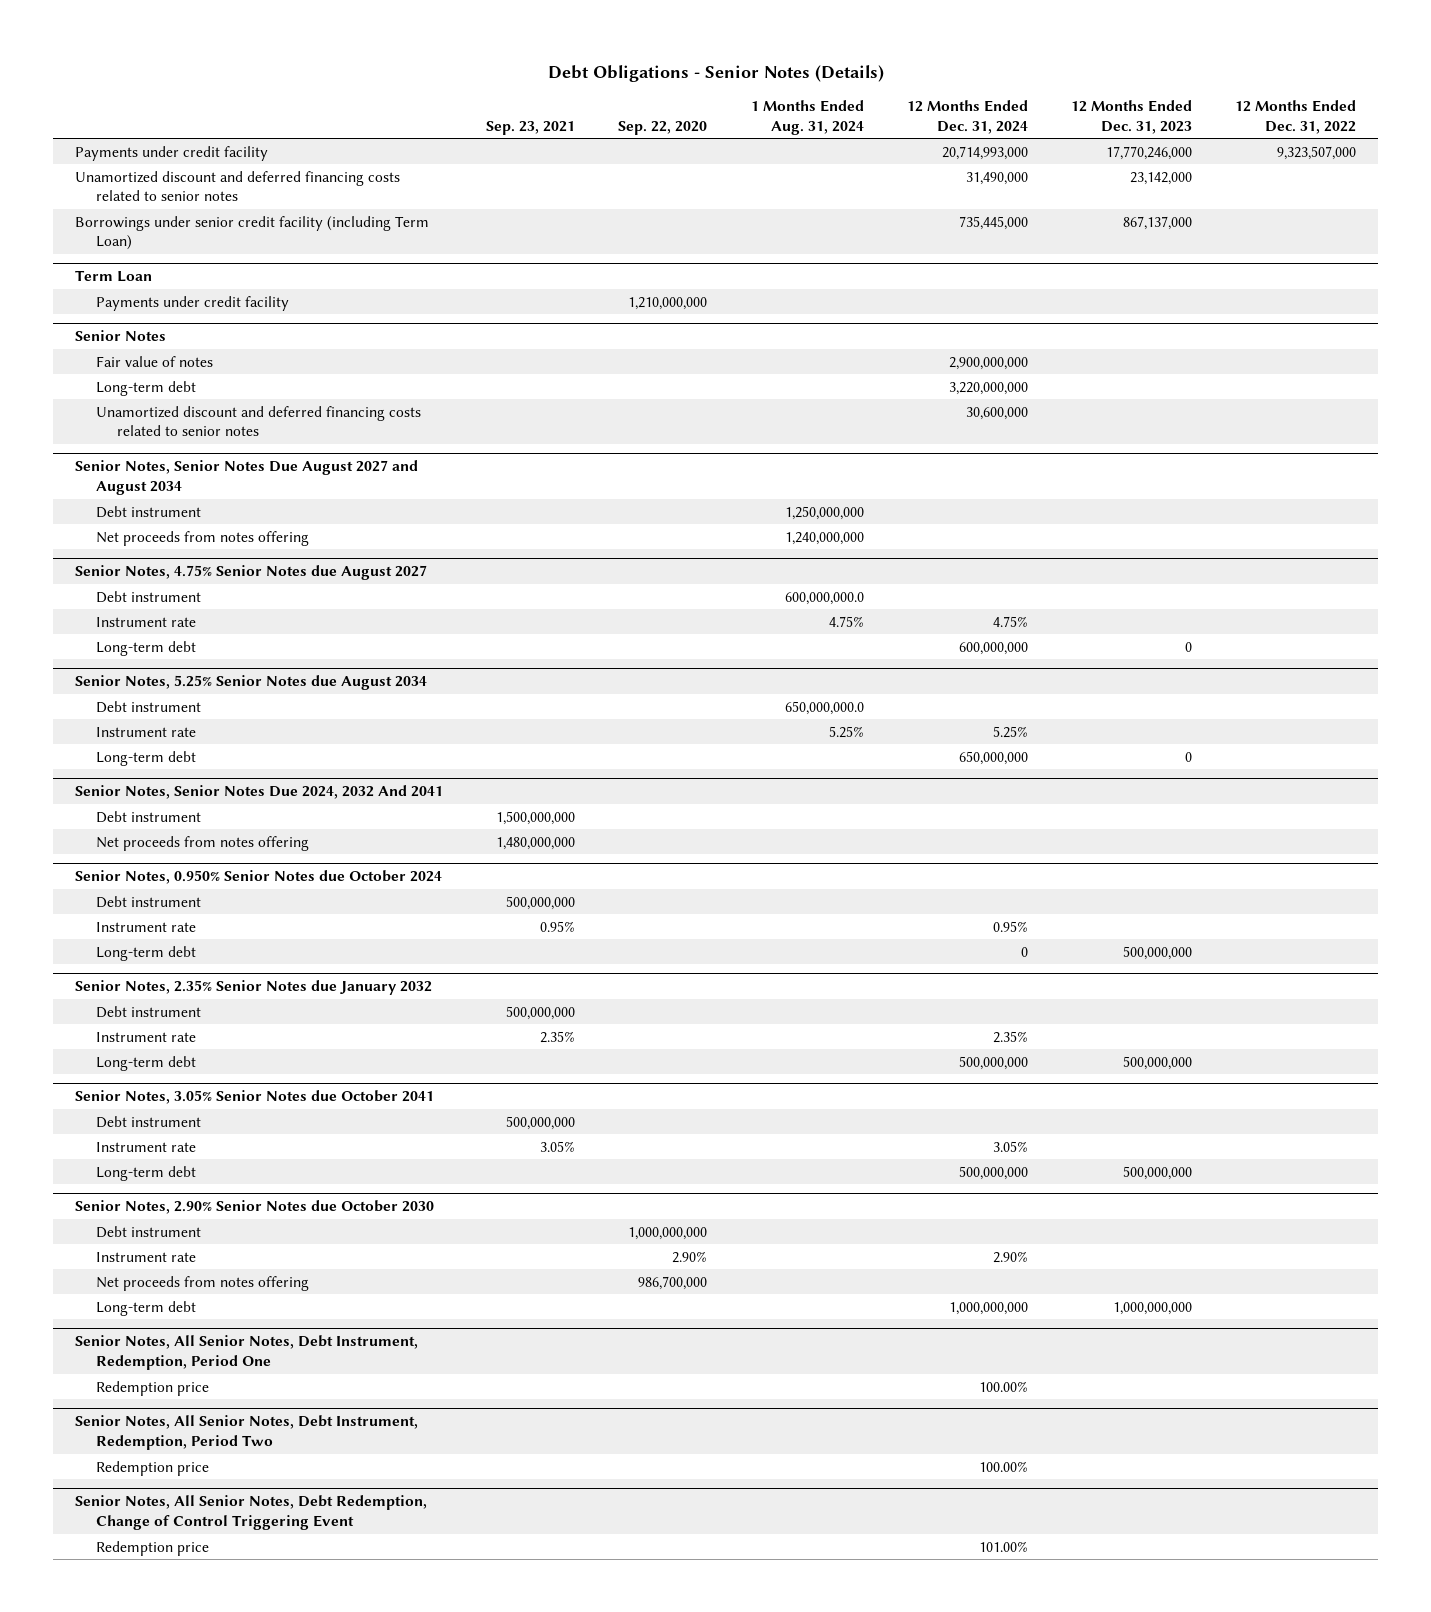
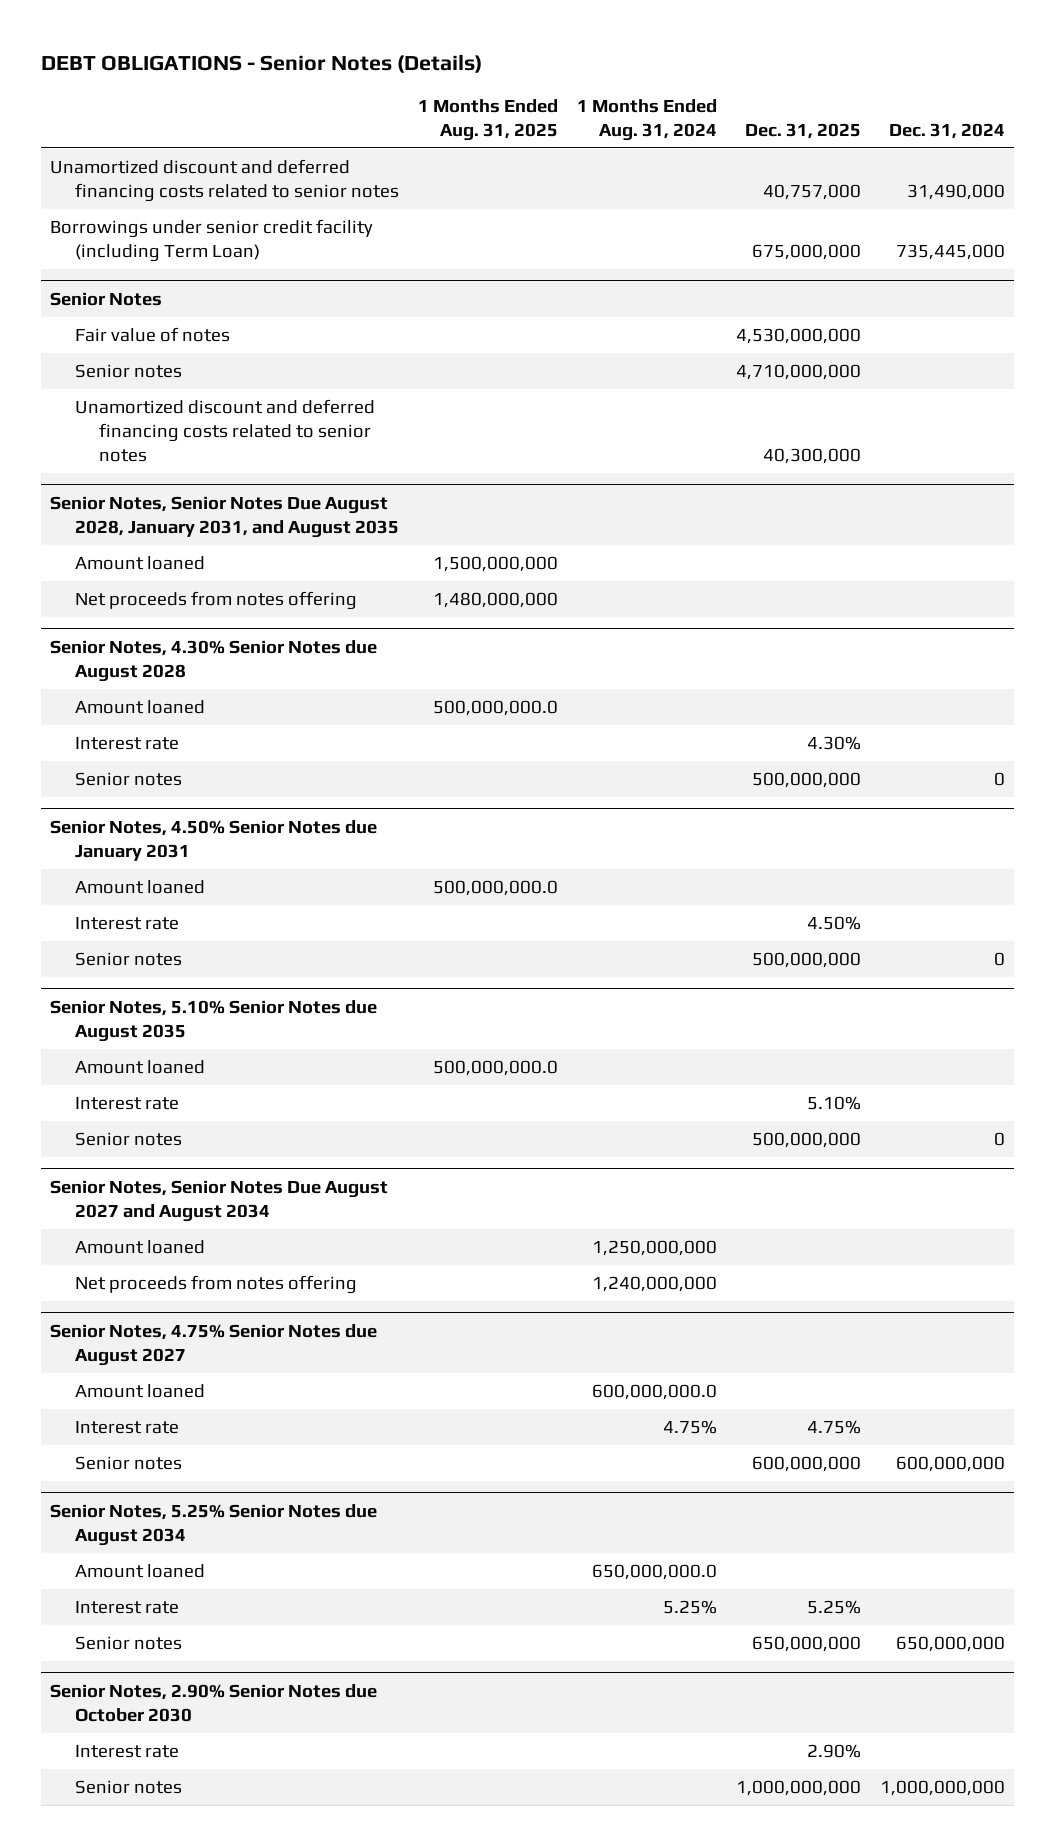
[547,64,884,82] Debt Obligations - Senior Notes (Details) -> [40,53,482,73] DEBT OBLIGATIONS - Senior Notes (Details)
[486,120,576,135] Sep. 23, 2021 -> none
[618,120,708,135] Sep. 22, 2020 -> none
[906,99,1028,134] 12 Months Ended Dec. 31, 2024 -> none
[1071,99,1193,134] 12 Months Ended Dec. 31, 2023 -> none
[1235,99,1357,134] 12 Months Ended Dec. 31, 2022 -> none
none -> [417,99,558,142] 1 Months Ended Aug. 31, 2025
none -> [744,123,861,140] Dec. 31, 2025
none -> [888,123,1005,140] Dec. 31, 2024
[74,145,268,161] Payments under credit facility -> none
[74,270,152,283] Term Loan -> none
[96,295,290,311] Payments under credit facility -> none
[96,380,197,396] Long-term debt -> [74,363,182,378] Senior notes
none -> [50,495,399,538] Senior Notes, Senior Notes Due August 2028, January 2031, and August 2035
none -> [74,555,205,570] Amount loaned
none -> [74,590,357,610] Net proceeds from notes offering
none -> [50,639,378,682] Senior Notes, 4.30% Senior Notes due August 2028
none -> [74,699,205,714] Amount loaned
none -> [74,736,179,750] Interest rate
none -> [74,771,182,786] Senior notes
none -> [50,819,378,861] Senior Notes, 4.50% Senior Notes due January 2031
none -> [74,879,205,894] Amount loaned
none -> [74,916,179,930] Interest rate
none -> [74,951,182,966] Senior notes
none -> [50,999,378,1042] Senior Notes, 5.10% Senior Notes due August 2035
none -> [74,1059,205,1074] Amount loaned
none -> [74,1096,179,1110] Interest rate
none -> [74,1131,182,1146] Senior notes
[96,505,202,518] Debt instrument -> [74,1239,205,1254] Amount loaned
[96,590,202,603] Debt instrument -> [74,1383,205,1398] Amount loaned
[96,616,197,627] Instrument rate -> [74,1420,179,1434] Interest rate
[96,640,197,656] Long-term debt -> [74,1455,182,1470] Senior notes
[74,785,443,800] Senior Notes, Senior Notes Due 2024, 2032 And 2041 -> none
[96,810,202,823] Debt instrument -> none
[96,835,310,851] Net proceeds from notes offering -> none
[74,870,442,885] Senior Notes, 0.950% Senior Notes due October 2024 -> none
[96,895,202,908] Debt instrument -> none
[96,921,197,932] Instrument rate -> none
[96,945,197,961] Long-term debt -> none
[74,980,432,996] Senior Notes, 2.35% Senior Notes due January 2032 -> none
[96,1005,202,1018] Debt instrument -> none
[96,1031,197,1042] Instrument rate -> none
[96,1055,197,1071] Long-term debt -> none
[74,1090,434,1105] Senior Notes, 3.05% Senior Notes due October 2041 -> none
[96,1115,202,1128] Debt instrument -> none
[96,1141,197,1152] Instrument rate -> none
[96,1165,197,1181] Long-term debt -> none
[96,700,202,713] Debt instrument -> [74,1563,205,1578] Amount loaned
[96,726,197,737] Instrument rate -> [74,1600,179,1614] Interest rate
[96,750,197,766] Long-term debt -> [74,1635,182,1650] Senior notes
[96,1225,202,1238] Debt instrument -> none
[96,1275,310,1291] Net proceeds from notes offering -> none
[74,1335,418,1371] Senior Notes, All Senior Notes, Debt Instrument, Redemption, Period One -> none
[96,1380,210,1396] Redemption price -> none
[74,1415,418,1451] Senior Notes, All Senior Notes, Debt Instrument, Redemption, Period Two -> none
[96,1460,210,1476] Redemption price -> none
[74,1495,427,1531] Senior Notes, All Senior Notes, Debt Redemption, Change of Control Triggering Event -> none
[96,1540,210,1556] Redemption price -> none
[96,1251,197,1262] Instrument rate -> [74,1744,179,1758] Interest rate
[96,1300,197,1316] Long-term debt -> [74,1779,182,1794] Senior notes

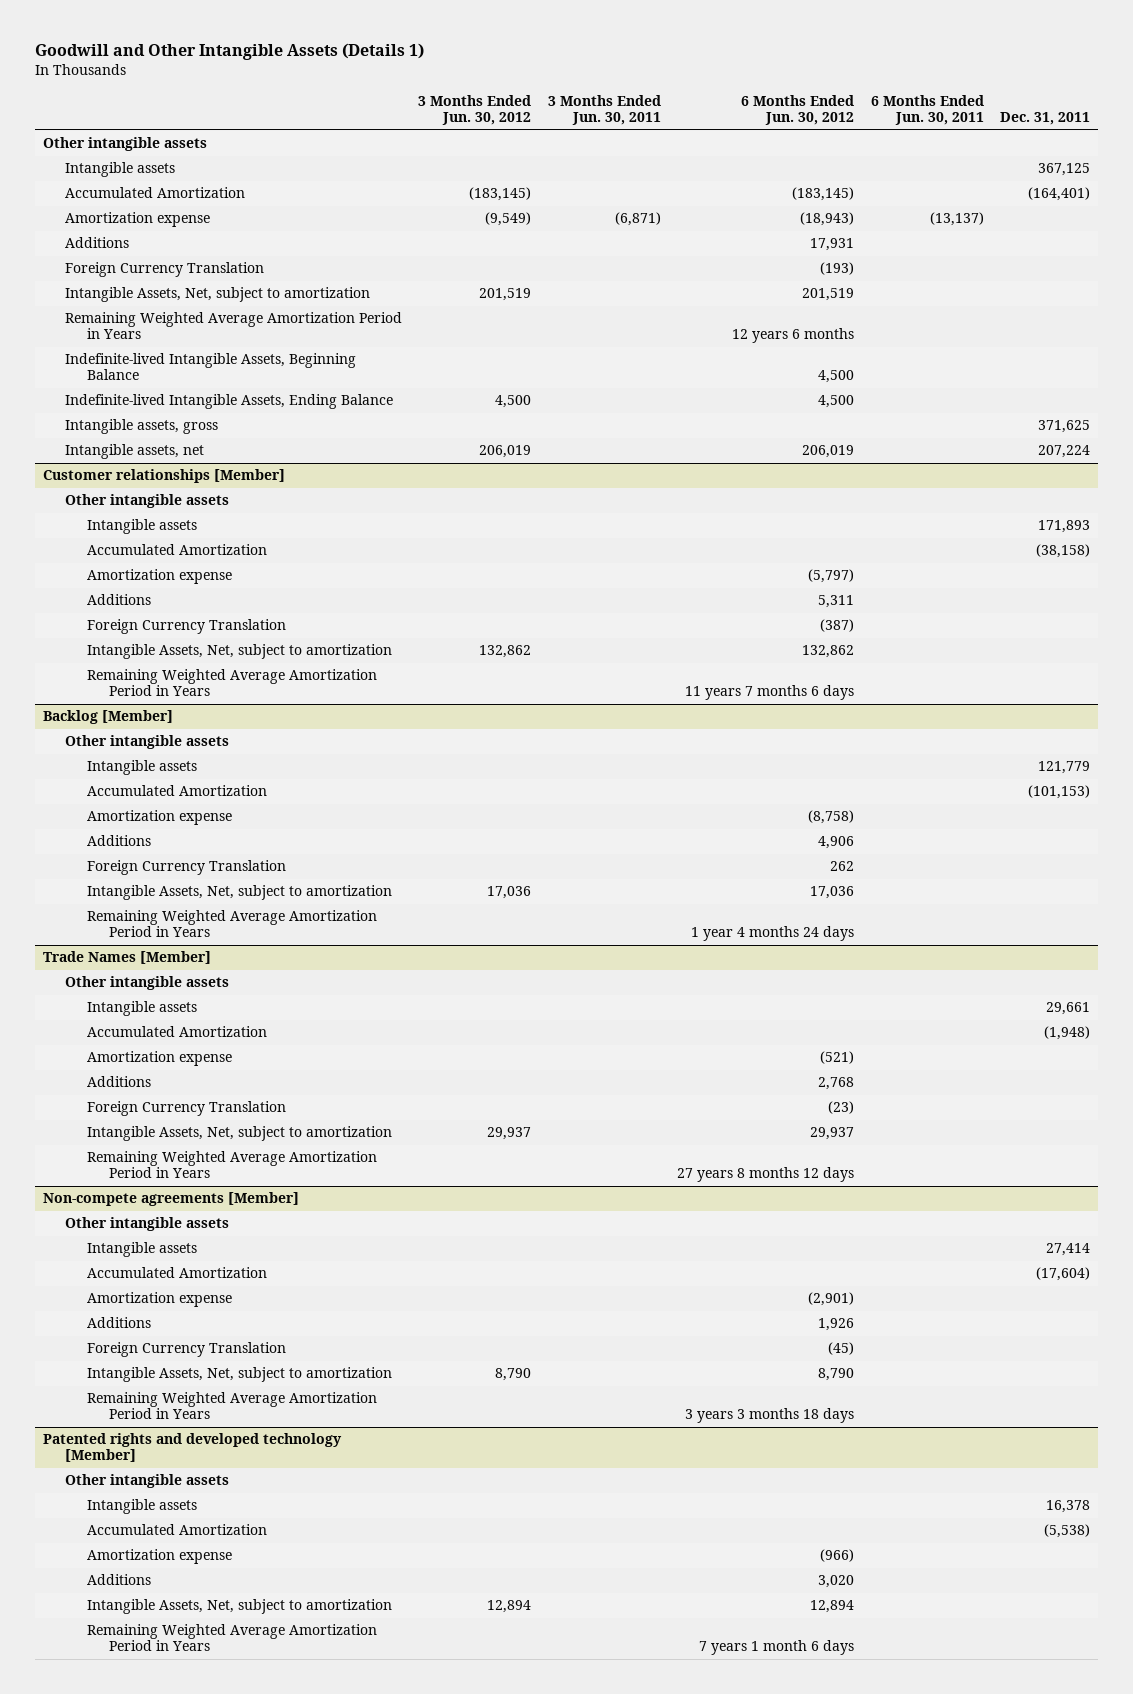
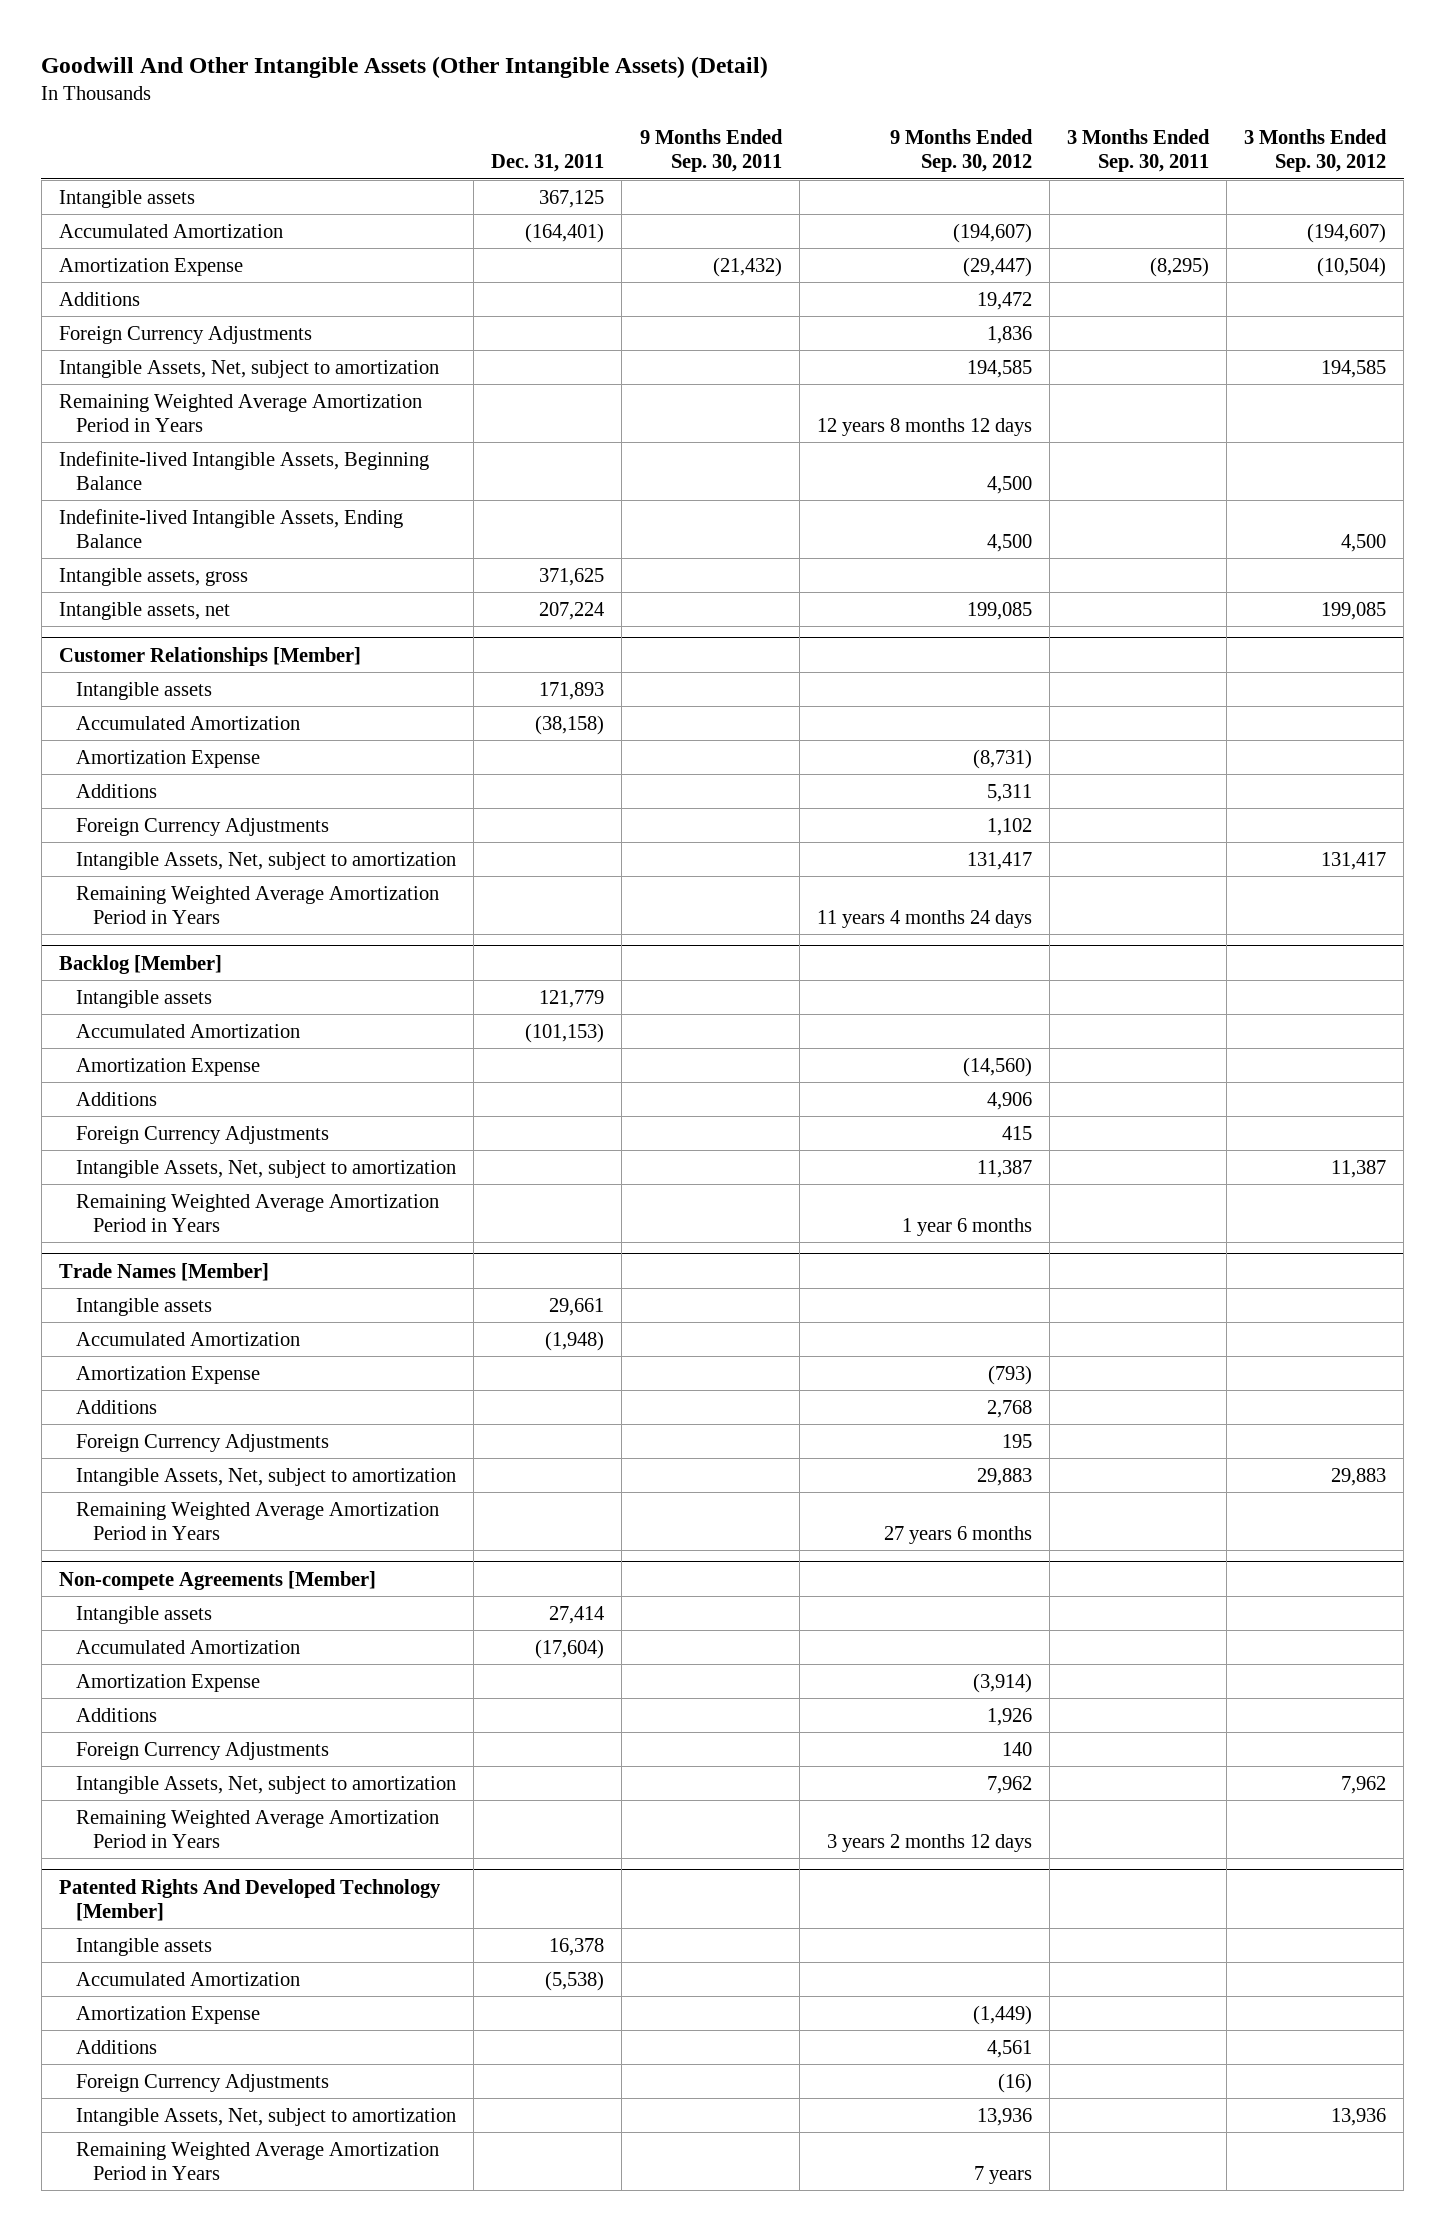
[34,43,424,61] Goodwill and Other Intangible Assets (Details 1) -> [41,55,769,78] Goodwill And Other Intangible Assets (Other Intangible Assets) (Detail)
[418,95,532,126] 3 Months Ended Jun. 30, 2012 -> none
[547,95,661,126] 3 Months Ended Jun. 30, 2011 -> none
[741,95,855,126] 6 Months Ended Jun. 30, 2012 -> none
[870,95,984,126] 6 Months Ended Jun. 30, 2011 -> none
none -> [639,129,783,173] 9 Months Ended Sep. 30, 2011
none -> [889,129,1033,173] 9 Months Ended Sep. 30, 2012
none -> [1067,129,1211,173] 3 Months Ended Sep. 30, 2011
none -> [1244,129,1388,173] 3 Months Ended Sep. 30, 2012
[43,137,208,152] Other intangible assets -> none
[65,212,211,228] Amortization expense -> [58,257,243,276] Amortization Expense
[65,262,265,278] Foreign Currency Translation -> [58,325,312,344] Foreign Currency Adjustments
[65,494,230,509] Other intangible assets -> none
[43,469,286,484] Customer relationships [Member] -> [58,646,361,666] Customer Relationships [Member]
[87,569,233,585] Amortization expense -> [76,749,261,768] Amortization Expense
[87,619,287,635] Foreign Currency Translation -> [76,817,330,836] Foreign Currency Adjustments
[65,735,230,750] Other intangible assets -> none
[87,810,233,826] Amortization expense -> [76,1057,261,1076] Amortization Expense
[87,860,287,876] Foreign Currency Translation -> [76,1125,330,1144] Foreign Currency Adjustments
[65,976,230,991] Other intangible assets -> none
[87,1051,233,1067] Amortization expense -> [76,1365,261,1384] Amortization Expense
[87,1101,287,1117] Foreign Currency Translation -> [76,1433,330,1452] Foreign Currency Adjustments
[65,1217,230,1232] Other intangible assets -> none
[43,1192,300,1207] Non-compete agreements [Member] -> [58,1570,376,1590] Non-compete Agreements [Member]
[87,1292,233,1308] Amortization expense -> [76,1673,261,1692] Amortization Expense
[87,1342,287,1358] Foreign Currency Translation -> [76,1741,330,1760] Foreign Currency Adjustments
[65,1474,230,1489] Other intangible assets -> none
[43,1433,343,1463] Patented rights and developed technology [Member] -> [58,1878,441,1921] Patented Rights And Developed Technology [Member]
[87,1549,233,1565] Amortization expense -> [76,2005,261,2024] Amortization Expense
none -> [76,2073,330,2092] Foreign Currency Adjustments

